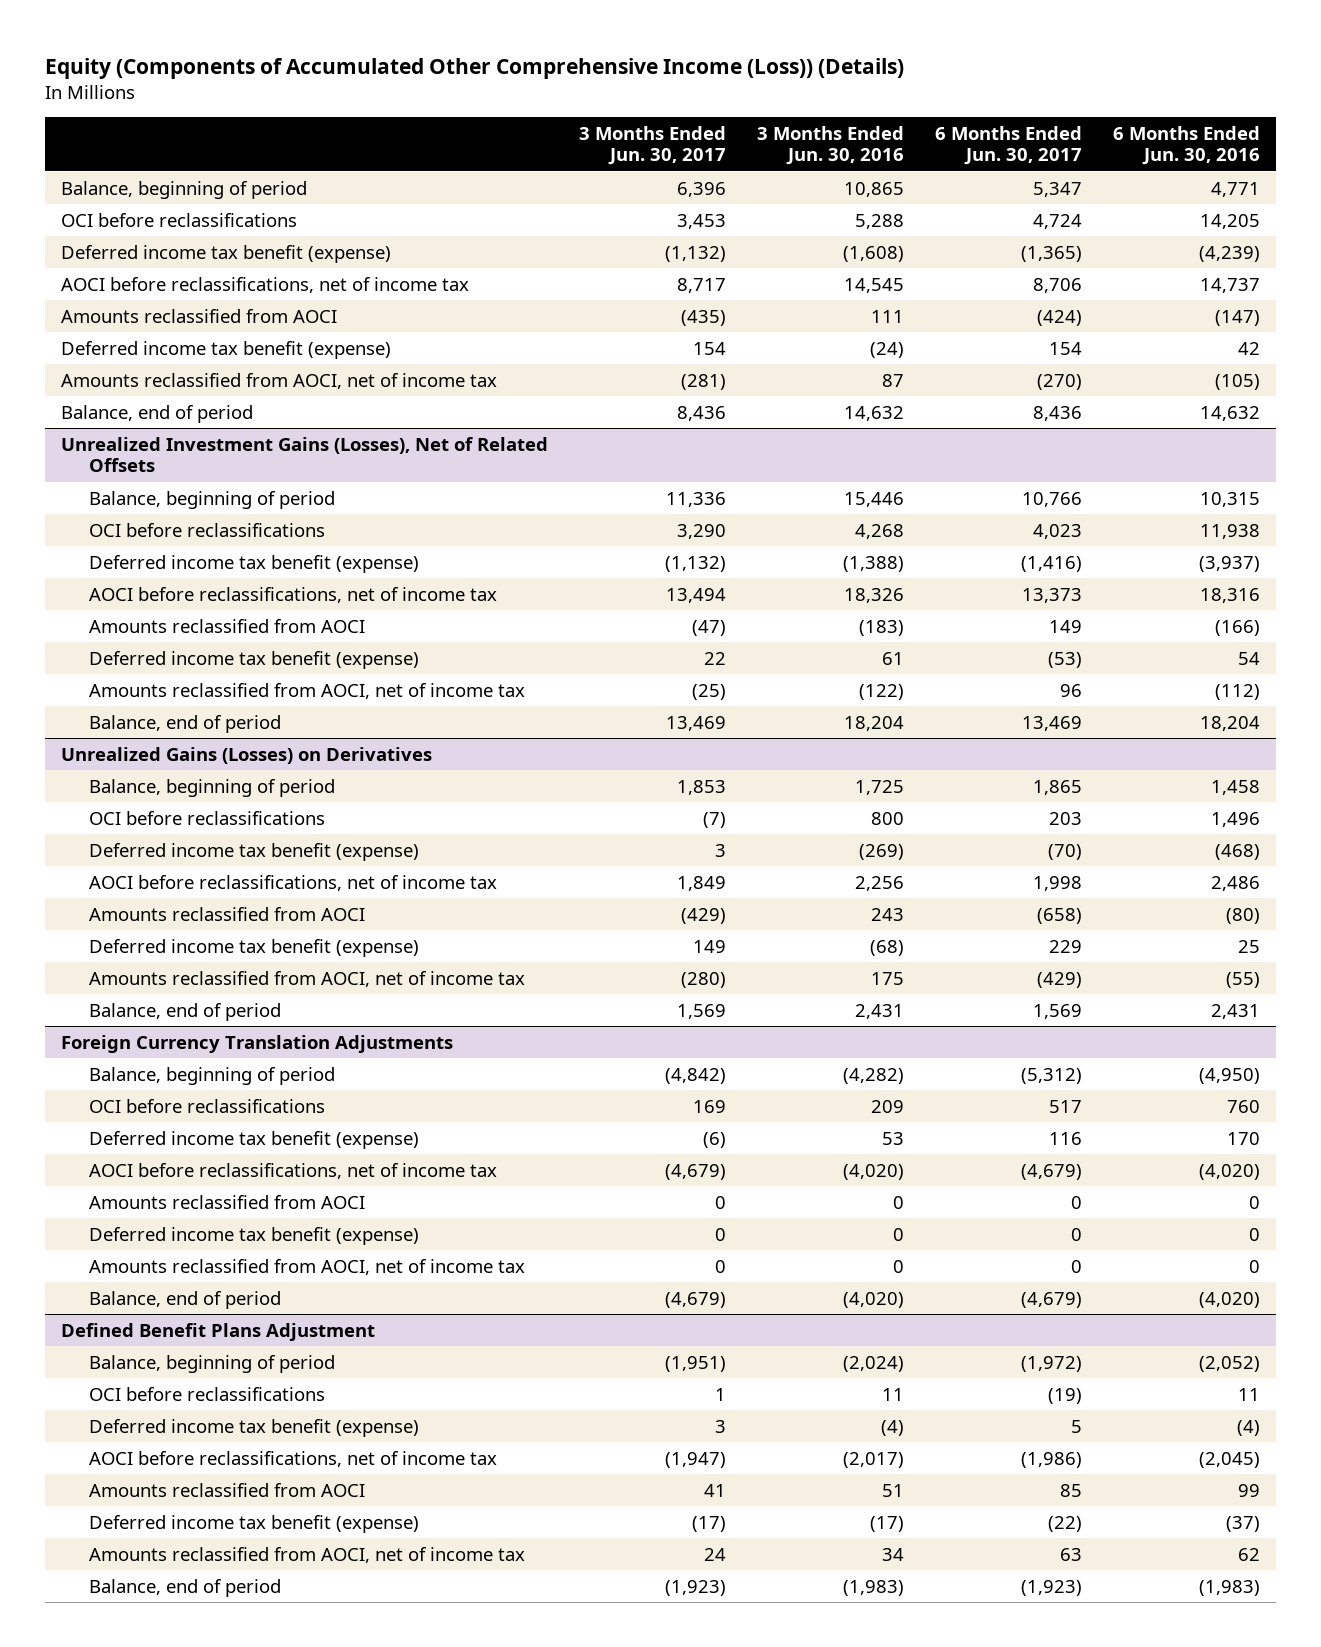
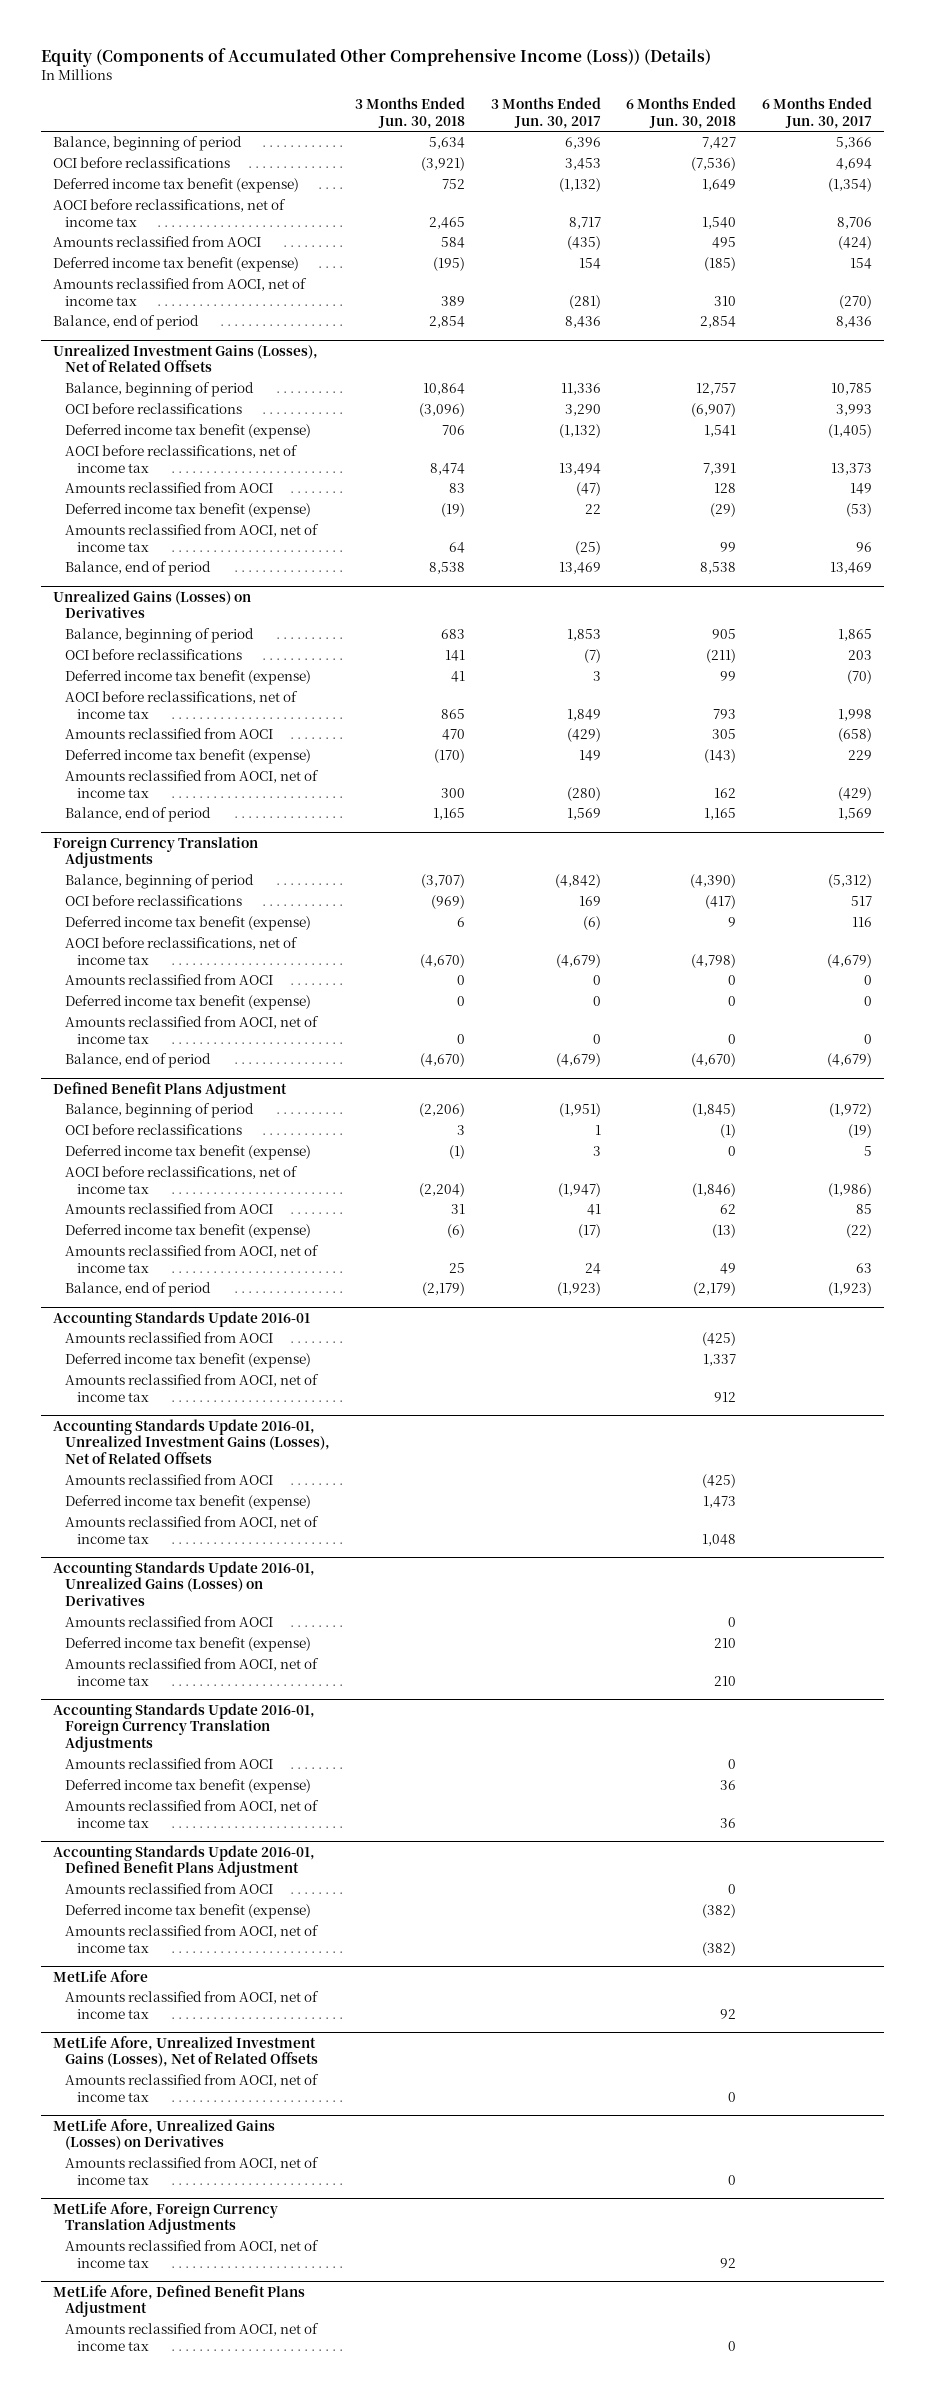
[757,125,905,166] 3 Months Ended Jun. 30, 2016 -> none
[1113,125,1261,166] 6 Months Ended Jun. 30, 2016 -> none
none -> [355,97,466,130] 3 Months Ended Jun. 30, 2018
none -> [626,97,737,130] 6 Months Ended Jun. 30, 2018
[1033,181,1083,197] 5,347 -> [835,137,872,150] 5,366
[1033,213,1083,229] 4,724 -> [835,158,872,171] 4,694
[1021,245,1083,262] (1,365) -> [827,178,872,193] (1,354)
[1022,491,1083,507] 10,766 -> [830,383,872,396] 10,785
[1033,523,1083,539] 4,023 -> [835,404,872,417] 3,993
[1021,555,1083,572] (1,416) -> [827,424,872,439] (1,405)
none -> [53,1310,311,1327] Accounting Standards Update 2016-01
none -> [65,1332,274,1344] Amounts reclassified from AOCI
none -> [65,1353,312,1369] Deferred income tax benefit (expense)
none -> [65,1374,320,1403] Amounts reclassified from AOCI, net of income tax
none -> [53,1418,331,1465] Accounting Standards Update 2016-01, Unrealized Investment Gains (Losses), Net of Related Offsets
none -> [65,1474,274,1486] Amounts reclassified from AOCI
none -> [65,1495,312,1511] Deferred income tax benefit (expense)
none -> [65,1516,320,1545] Amounts reclassified from AOCI, net of income tax
none -> [53,1560,316,1607] Accounting Standards Update 2016-01, Unrealized Gains (Losses) on Derivatives
none -> [65,1616,274,1628] Amounts reclassified from AOCI
none -> [65,1637,312,1653] Deferred income tax benefit (expense)
none -> [65,1658,320,1687] Amounts reclassified from AOCI, net of income tax
none -> [53,1702,316,1753] Accounting Standards Update 2016-01, Foreign Currency Translation Adjustments
none -> [65,1758,274,1770] Amounts reclassified from AOCI
none -> [65,1779,312,1795] Deferred income tax benefit (expense)
none -> [65,1800,320,1829] Amounts reclassified from AOCI, net of income tax
none -> [53,1844,316,1878] Accounting Standards Update 2016-01, Defined Benefit Plans Adjustment
none -> [65,1883,274,1895] Amounts reclassified from AOCI
none -> [65,1904,312,1920] Deferred income tax benefit (expense)
none -> [65,1925,320,1954] Amounts reclassified from AOCI, net of income tax
none -> [53,1969,149,1982] MetLife Afore
none -> [65,1991,320,2020] Amounts reclassified from AOCI, net of income tax
none -> [53,2035,319,2068] MetLife Afore, Unrealized Investment Gains (Losses), Net of Related Offsets
none -> [65,2074,320,2103] Amounts reclassified from AOCI, net of income tax
none -> [53,2118,276,2151] MetLife Afore, Unrealized Gains (Losses) on Derivatives
none -> [65,2157,320,2186] Amounts reclassified from AOCI, net of income tax
none -> [53,2201,279,2235] MetLife Afore, Foreign Currency Translation Adjustments
none -> [65,2240,320,2269] Amounts reclassified from AOCI, net of income tax
none -> [53,2284,306,2318] MetLife Afore, Defined Benefit Plans Adjustment
none -> [65,2323,320,2352] Amounts reclassified from AOCI, net of income tax

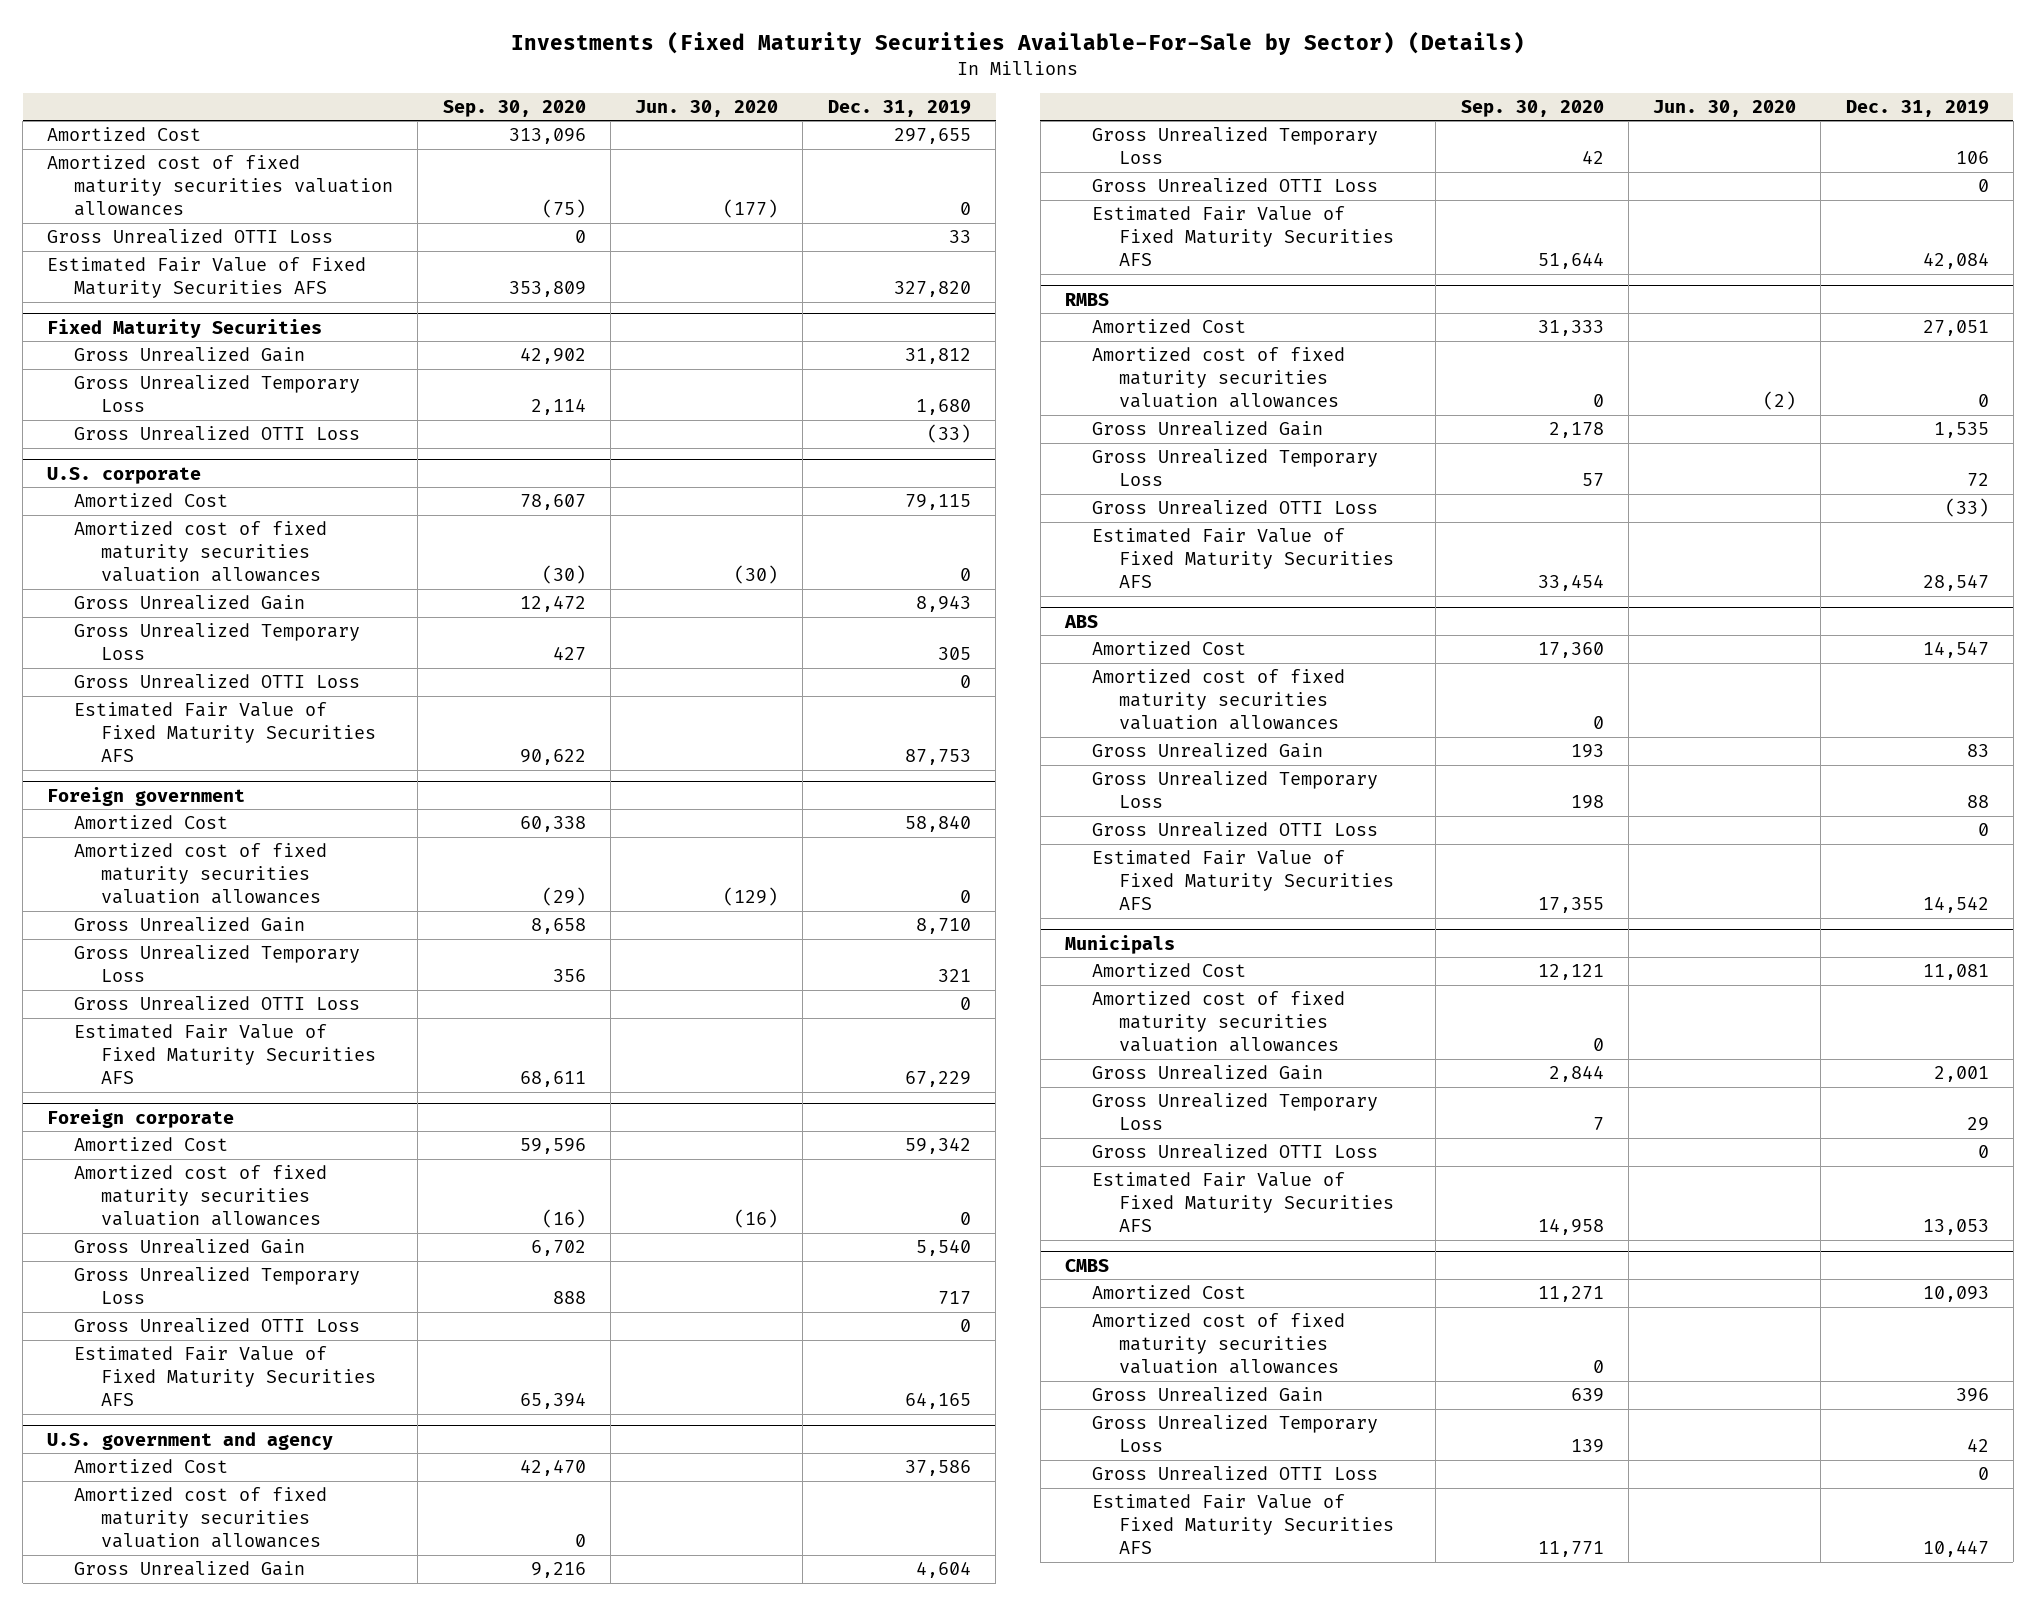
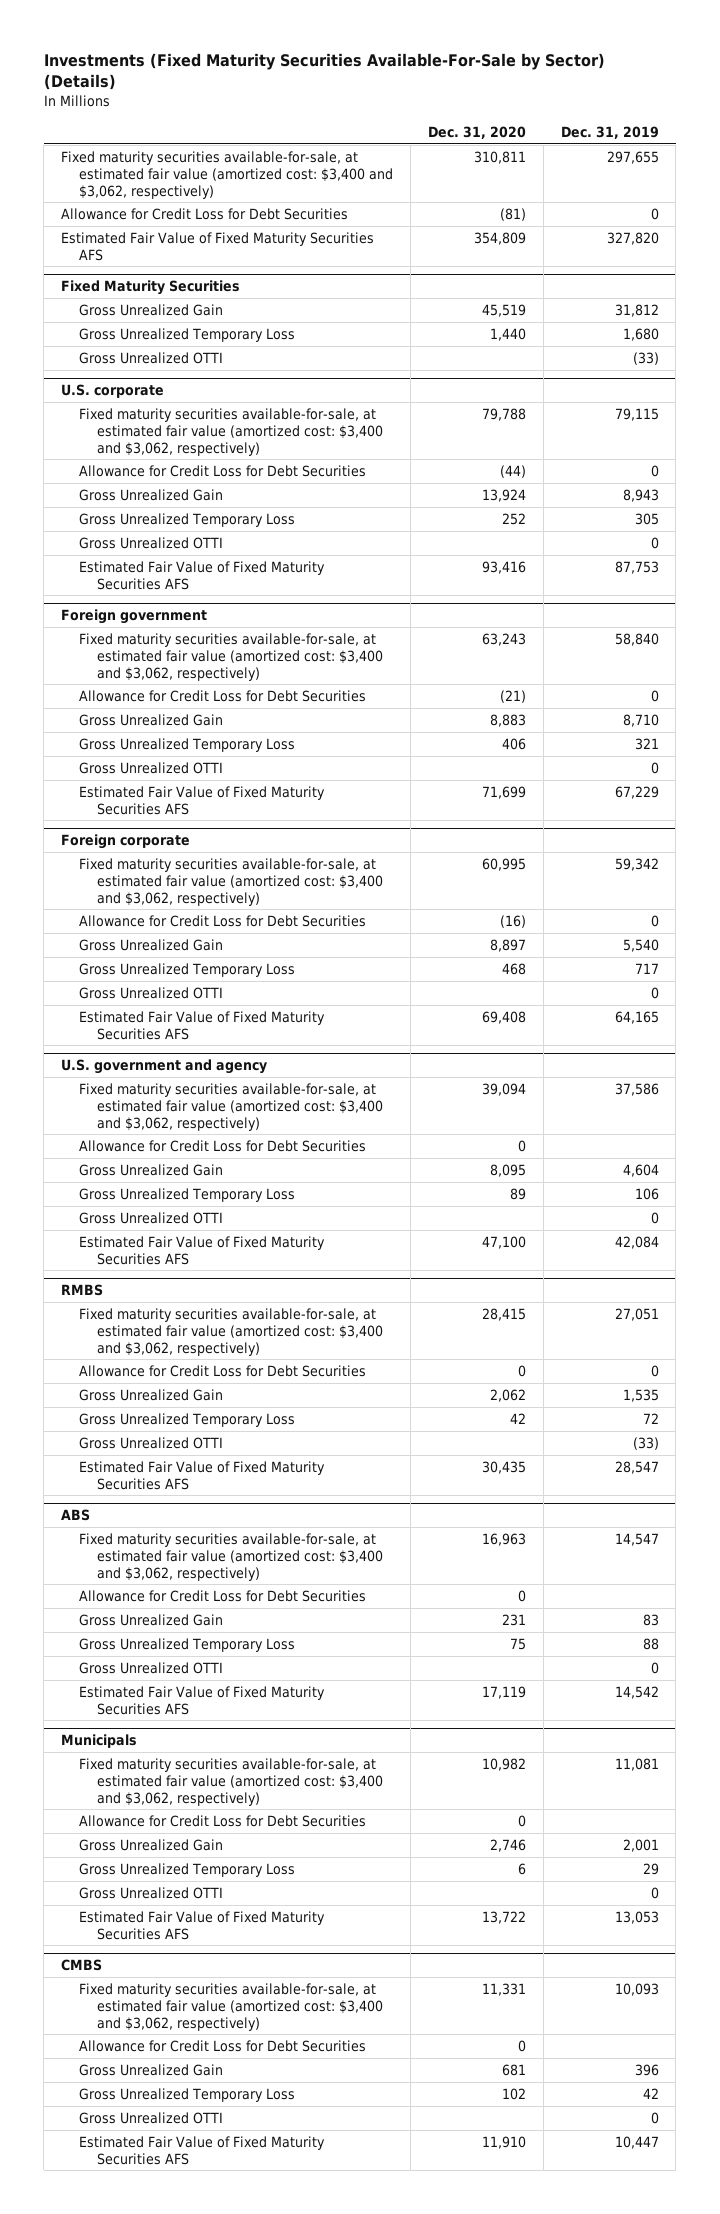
[442,99,586,117] Sep. 30, 2020 -> none
[635,99,779,117] Jun. 30, 2020 -> none
none -> [427,125,526,139] Dec. 31, 2020
[47,229,334,245] Gross Unrealized OTTI Loss -> none
[47,127,202,142] Amortized Cost -> [61,150,394,199] Fixed maturity securities available-for-sale, at estimated fair value (amortized cost: $3,400 and $3,062, respectively)
[47,155,394,217] Amortized cost of fixed maturity securities valuation allowances -> [61,207,349,220] Allowance for Credit Loss for Debt Securities
[74,426,361,442] Gross Unrealized OTTI Loss -> [79,351,224,364] Gross Unrealized OTTI
[74,493,229,508] Amortized Cost -> [79,407,383,456] Fixed maturity securities available-for-sale, at estimated fair value (amortized cost: $3,400 and $3,062, respectively)
[74,521,328,583] Amortized cost of fixed maturity securities valuation allowances -> [79,464,367,477] Allowance for Credit Loss for Debt Securities
[74,674,361,690] Gross Unrealized OTTI Loss -> [79,536,224,549] Gross Unrealized OTTI
[74,815,229,830] Amortized Cost -> [79,632,383,681] Fixed maturity securities available-for-sale, at estimated fair value (amortized cost: $3,400 and $3,062, respectively)
[74,843,328,905] Amortized cost of fixed maturity securities valuation allowances -> [79,689,367,702] Allowance for Credit Loss for Debt Securities
[74,996,361,1012] Gross Unrealized OTTI Loss -> [79,761,224,774] Gross Unrealized OTTI
[74,1137,229,1152] Amortized Cost -> [79,857,383,906] Fixed maturity securities available-for-sale, at estimated fair value (amortized cost: $3,400 and $3,062, respectively)
[74,1165,328,1227] Amortized cost of fixed maturity securities valuation allowances -> [79,914,367,927] Allowance for Credit Loss for Debt Securities
[74,1318,361,1334] Gross Unrealized OTTI Loss -> [79,986,224,999] Gross Unrealized OTTI
[74,1459,229,1474] Amortized Cost -> [79,1082,383,1131] Fixed maturity securities available-for-sale, at estimated fair value (amortized cost: $3,400 and $3,062, respectively)
[74,1487,328,1549] Amortized cost of fixed maturity securities valuation allowances -> [79,1139,367,1152] Allowance for Credit Loss for Debt Securities
[1092,178,1379,194] Gross Unrealized OTTI Loss -> [79,1211,224,1224] Gross Unrealized OTTI
[1092,319,1247,334] Amortized Cost -> [79,1307,383,1356] Fixed maturity securities available-for-sale, at estimated fair value (amortized cost: $3,400 and $3,062, respectively)
[1092,347,1346,409] Amortized cost of fixed maturity securities valuation allowances -> [79,1364,367,1377] Allowance for Credit Loss for Debt Securities
[1092,500,1379,516] Gross Unrealized OTTI Loss -> [79,1436,224,1449] Gross Unrealized OTTI
[1092,641,1247,656] Amortized Cost -> [79,1532,383,1581] Fixed maturity securities available-for-sale, at estimated fair value (amortized cost: $3,400 and $3,062, respectively)
[1092,669,1346,731] Amortized cost of fixed maturity securities valuation allowances -> [79,1589,367,1602] Allowance for Credit Loss for Debt Securities
[1092,822,1379,838] Gross Unrealized OTTI Loss -> [79,1661,224,1674] Gross Unrealized OTTI
[1092,963,1247,978] Amortized Cost -> [79,1757,383,1806] Fixed maturity securities available-for-sale, at estimated fair value (amortized cost: $3,400 and $3,062, respectively)
[1092,991,1346,1053] Amortized cost of fixed maturity securities valuation allowances -> [79,1814,367,1827] Allowance for Credit Loss for Debt Securities
[1092,1144,1379,1160] Gross Unrealized OTTI Loss -> [79,1886,224,1899] Gross Unrealized OTTI
[1092,1285,1247,1300] Amortized Cost -> [79,1982,383,2031] Fixed maturity securities available-for-sale, at estimated fair value (amortized cost: $3,400 and $3,062, respectively)
[1092,1313,1346,1375] Amortized cost of fixed maturity securities valuation allowances -> [79,2039,367,2052] Allowance for Credit Loss for Debt Securities
[1092,1466,1379,1482] Gross Unrealized OTTI Loss -> [79,2111,224,2124] Gross Unrealized OTTI

